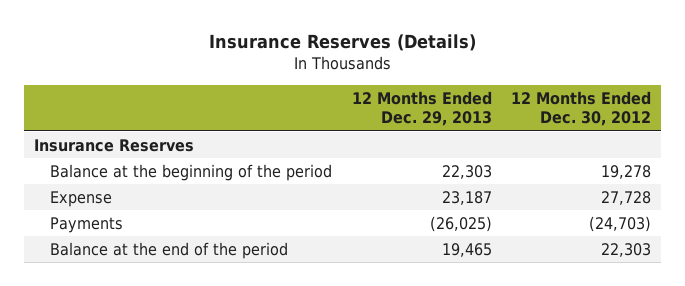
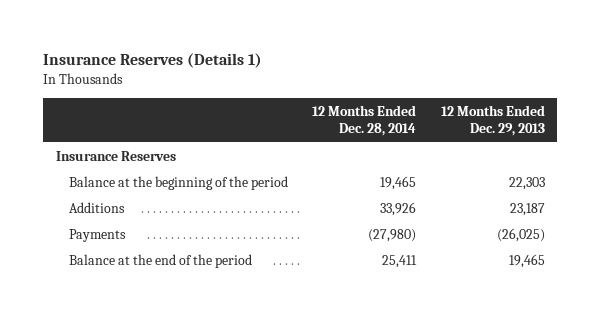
[208,34,476,52] Insurance Reserves (Details) -> [43,53,263,69] Insurance Reserves (Details 1)
[511,90,652,127] 12 Months Ended Dec. 30, 2012 -> none
none -> [312,105,417,137] 12 Months Ended Dec. 28, 2014
[49,190,112,207] Expense -> [68,202,125,214] Additions

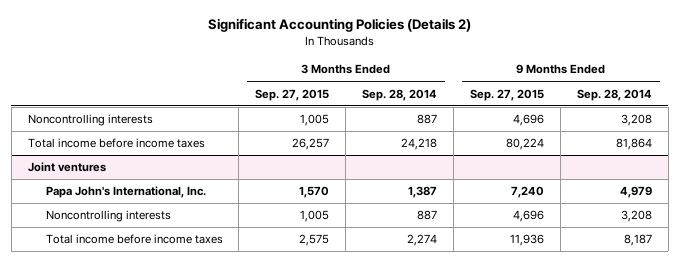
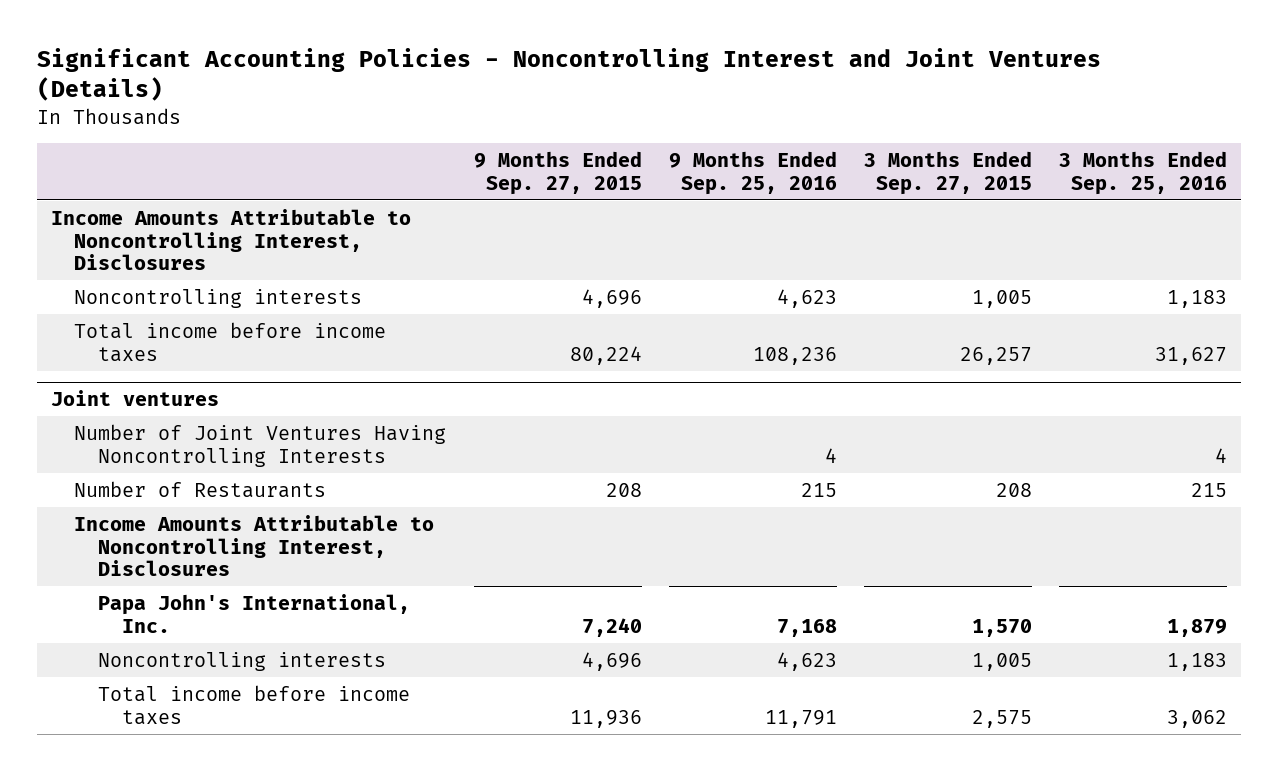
[207,18,471,33] Significant Accounting Policies (Details 2) -> [37,48,1102,102] Significant Accounting Policies - Noncontrolling Interest and Joint Ventures (Details)
[362,88,438,101] Sep. 28, 2014 -> none
[576,88,652,101] Sep. 28, 2014 -> none
none -> [668,151,837,195] 9 Months Ended Sep. 25, 2016
none -> [1059,151,1228,195] 3 Months Ended Sep. 25, 2016
none -> [50,208,411,271] Income Amounts Attributable to Noncontrolling Interest, Disclosures
none -> [74,423,447,467] Number of Joint Ventures Having Noncontrolling Interests
none -> [74,480,327,498] Number of Restaurants
none -> [74,514,435,577] Income Amounts Attributable to Noncontrolling Interest, Disclosures

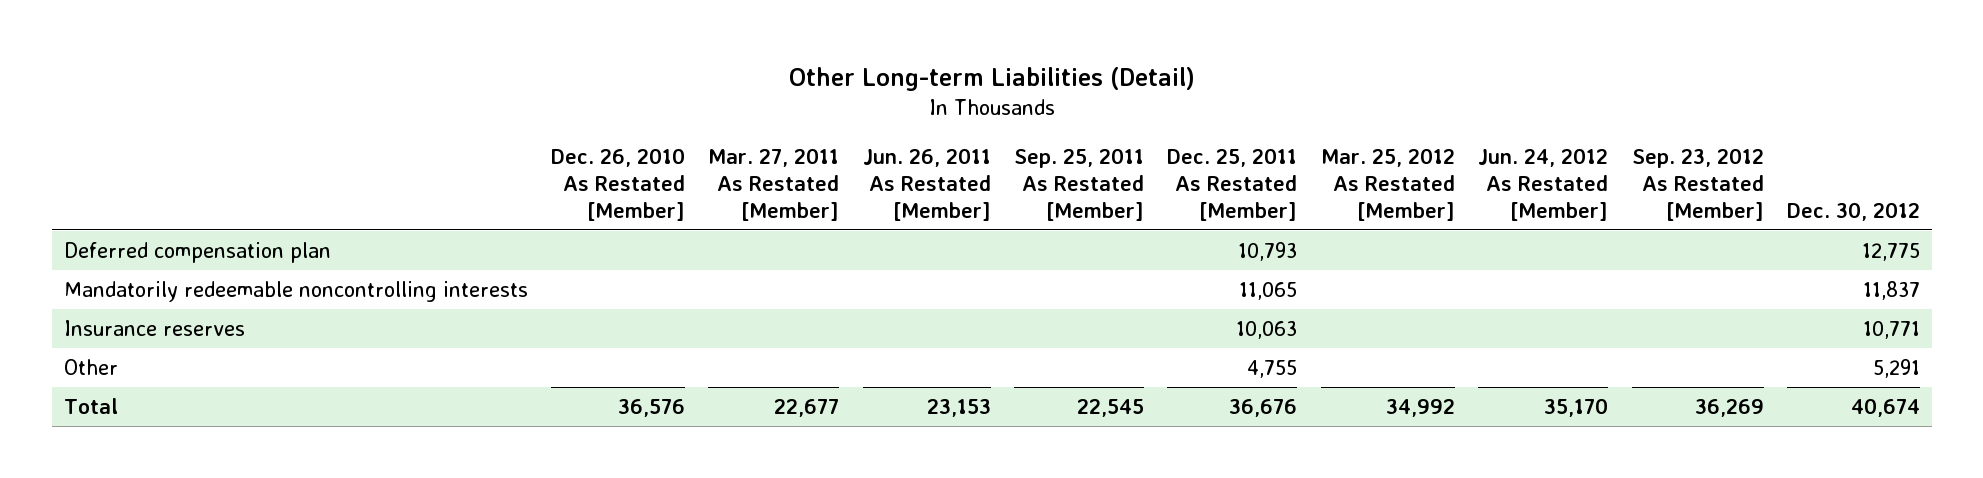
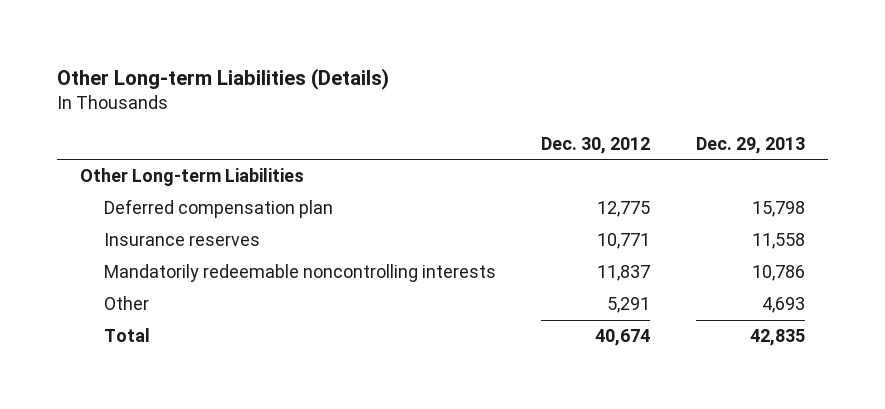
[788,66,1195,91] Other Long-term Liabilities (Detail) -> [57,68,390,91] Other Long-term Liabilities (Details)
[550,147,685,221] Dec. 26, 2010 As Restated [Member] -> none
[708,147,840,221] Mar. 27, 2011 As Restated [Member] -> none
[862,147,991,221] Jun. 26, 2011 As Restated [Member] -> none
[1014,147,1145,221] Sep. 25, 2011 As Restated [Member] -> none
[1167,147,1298,221] Dec. 25, 2011 As Restated [Member] -> none
[1320,147,1455,221] Mar. 25, 2012 As Restated [Member] -> none
[1478,147,1609,221] Jun. 24, 2012 As Restated [Member] -> none
[1631,147,1764,221] Sep. 23, 2012 As Restated [Member] -> none
none -> [695,136,805,154] Dec. 29, 2013
none -> [80,168,305,187] Other Long-term Liabilities
[63,280,528,302] Mandatorily redeemable noncontrolling interests -> [103,264,496,283] Mandatorily redeemable noncontrolling interests

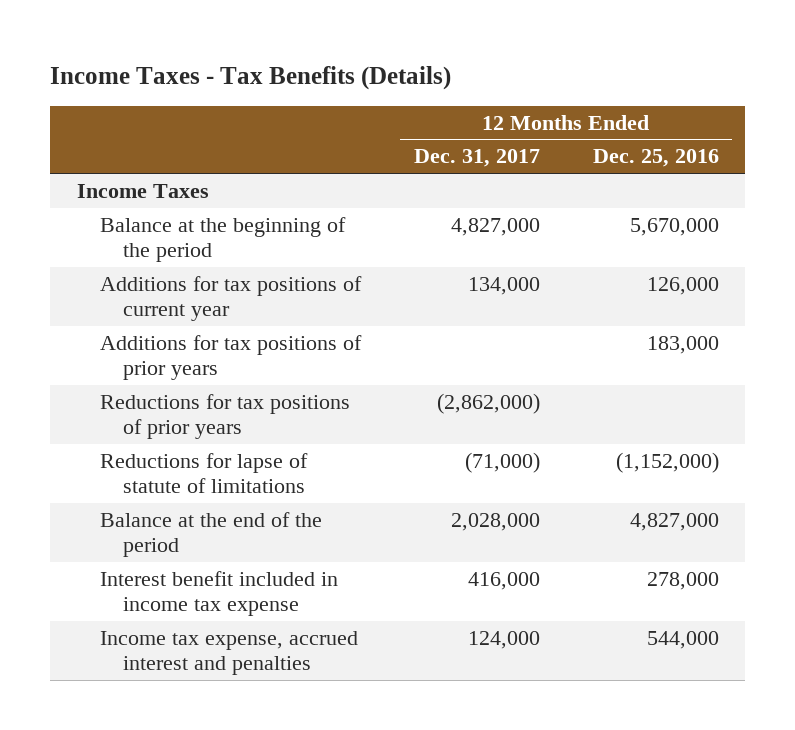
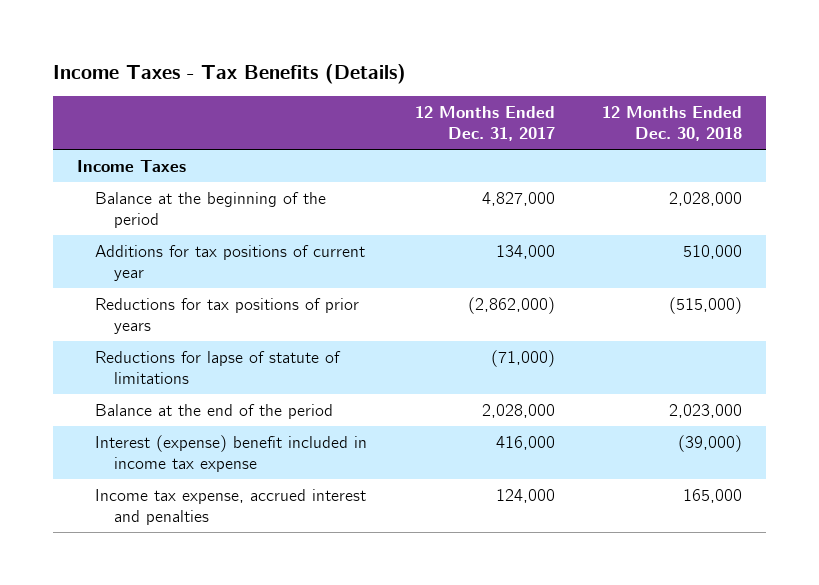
[592,149,719,168] Dec. 25, 2016 -> none
none -> [602,106,743,142] 12 Months Ended Dec. 30, 2018
[99,334,362,381] Additions for tax positions of prior years -> none
[99,570,338,617] Interest benefit included in income tax expense -> [95,435,368,472] Interest (expense) benefit included in income tax expense

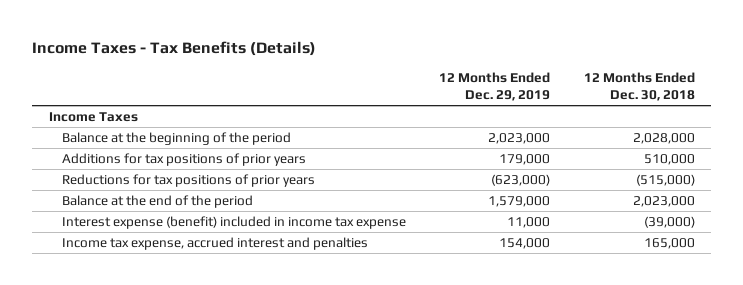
[414,106,555,142] 12 Months Ended Dec. 31, 2017 -> none
none -> [439,72,551,102] 12 Months Ended Dec. 29, 2019
[95,245,366,281] Additions for tax positions of current year -> [62,153,307,167] Additions for tax positions of prior years
[95,351,342,384] Reductions for lapse of statute of limitations -> none
[95,435,368,472] Interest (expense) benefit included in income tax expense -> [62,216,407,230] Interest expense (benefit) included in income tax expense

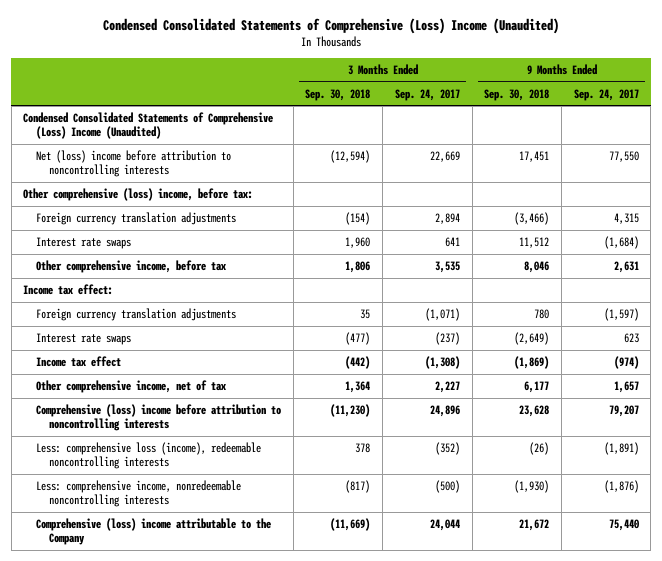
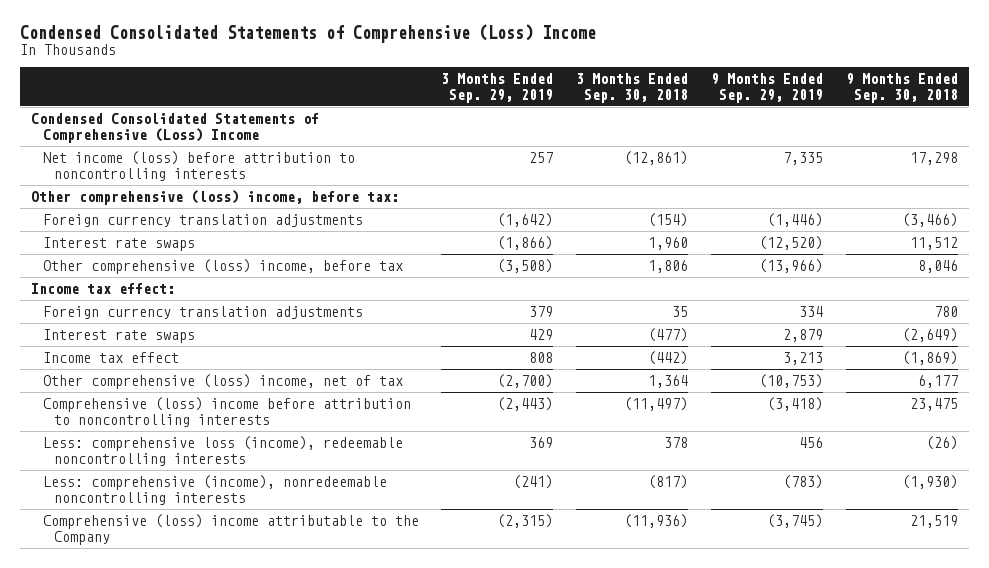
[102,17,559,34] Condensed Consolidated Statements of Comprehensive (Loss) Income (Unaudited) -> [20,23,597,43] Condensed Consolidated Statements of Comprehensive (Loss) Income
[394,88,460,101] Sep. 24, 2017 -> none
[573,88,639,101] Sep. 24, 2017 -> none
none -> [441,73,554,103] 3 Months Ended Sep. 29, 2019
none -> [710,73,823,103] 9 Months Ended Sep. 29, 2019
[23,112,274,140] Condensed Consolidated Statements of Comprehensive (Loss) Income (Unaudited) -> [31,113,320,143] Condensed Consolidated Statements of Comprehensive (Loss) Income
[36,150,232,178] Net (loss) income before attribution to noncontrolling interests -> [42,151,355,181] Net income (loss) before attribution to noncontrolling interests
[330,150,371,164] (12,594) -> [624,151,689,166] (12,861)
[519,151,550,163] 17,451 -> [909,152,958,166] 17,298
[36,260,227,274] Other comprehensive income, before tax -> [42,259,403,275] Other comprehensive (loss) income, before tax
[36,380,227,394] Other comprehensive income, net of tax -> [42,374,403,390] Other comprehensive (loss) income, net of tax
[330,404,371,418] (11,230) -> [624,397,689,412] (11,497)
[519,405,550,418] 23,628 -> [909,398,958,412] 23,475
[36,480,242,508] Less: comprehensive income, nonredeemable noncontrolling interests -> [42,475,387,505] Less: comprehensive (income), nonredeemable noncontrolling interests
[330,518,371,532] (11,669) -> [624,514,689,529] (11,936)
[519,519,550,532] 21,672 -> [909,515,958,529] 21,519

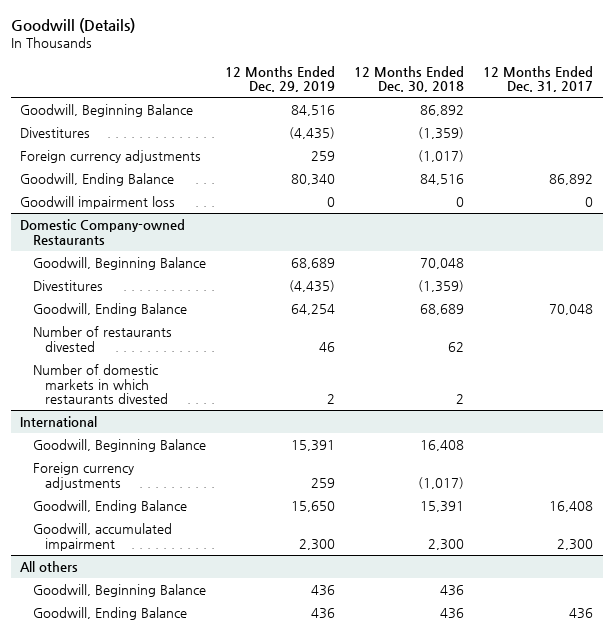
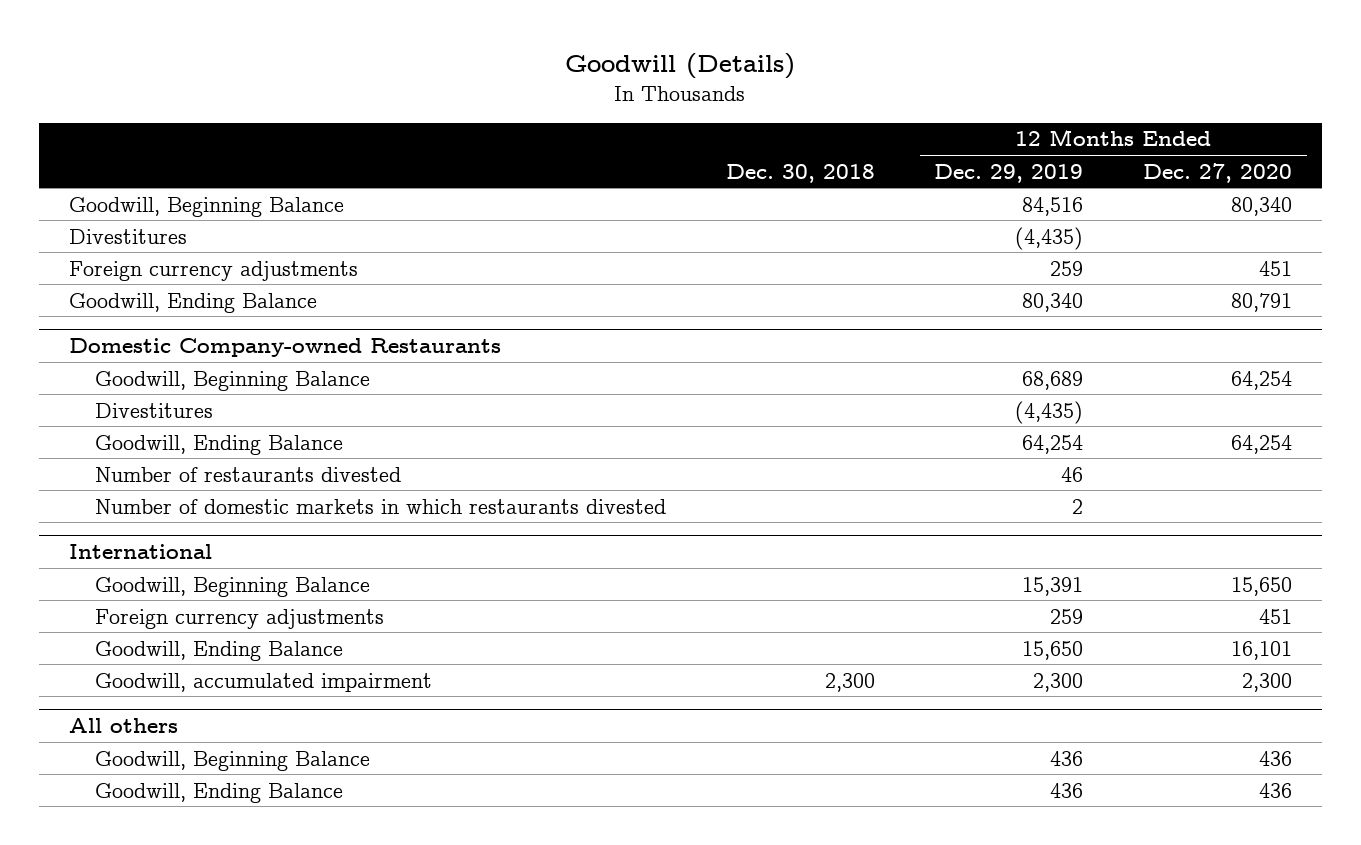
[354,65,465,93] 12 Months Ended Dec. 30, 2018 -> none
[483,65,594,93] 12 Months Ended Dec. 31, 2017 -> none
none -> [725,163,875,183] Dec. 30, 2018
none -> [1143,162,1293,183] Dec. 27, 2020
[20,195,176,209] Goodwill impairment loss -> none

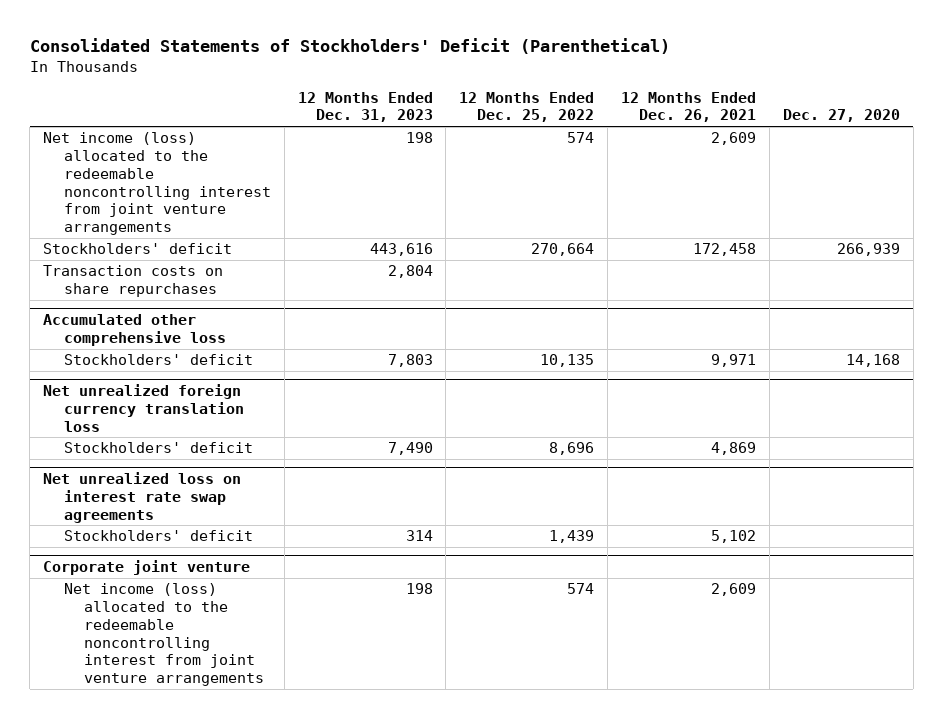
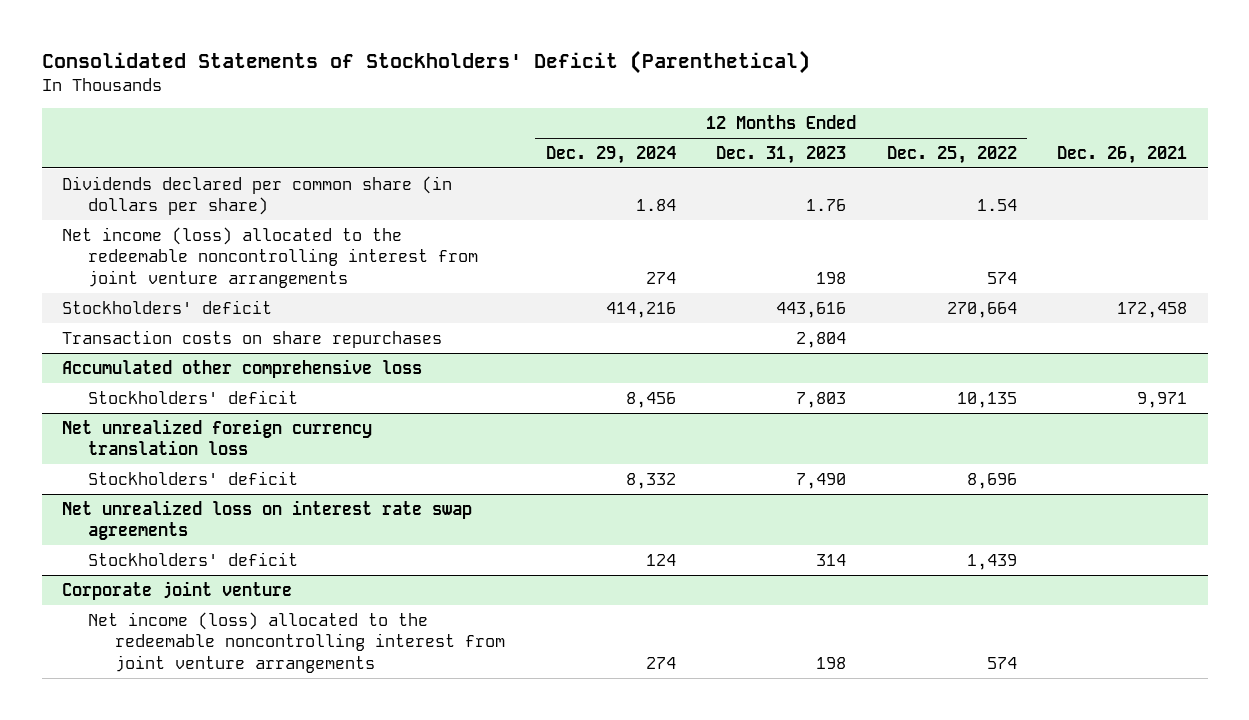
[621,91,757,123] 12 Months Ended Dec. 26, 2021 -> none
[782,109,900,123] Dec. 27, 2020 -> none
none -> [545,145,676,164] Dec. 29, 2024
none -> [1057,145,1188,164] Dec. 26, 2021
none -> [62,175,453,216] Dividends declared per common share (in dollars per share)

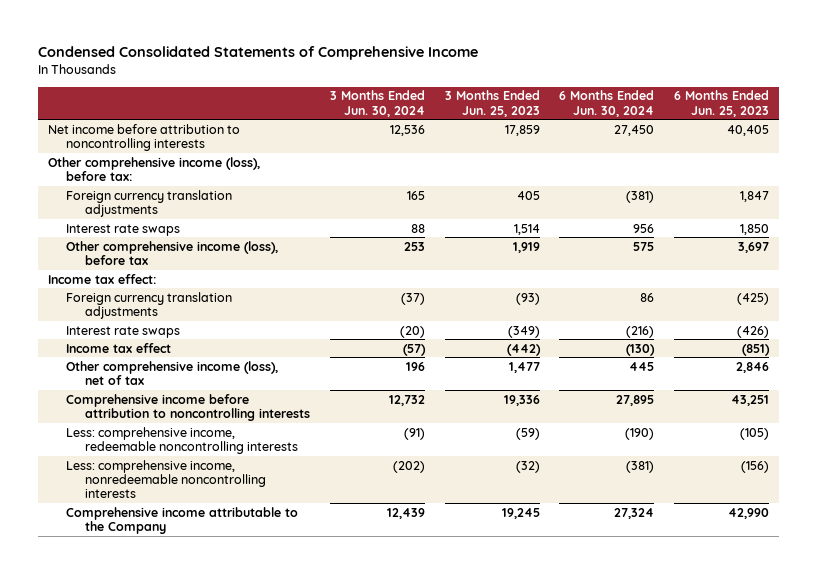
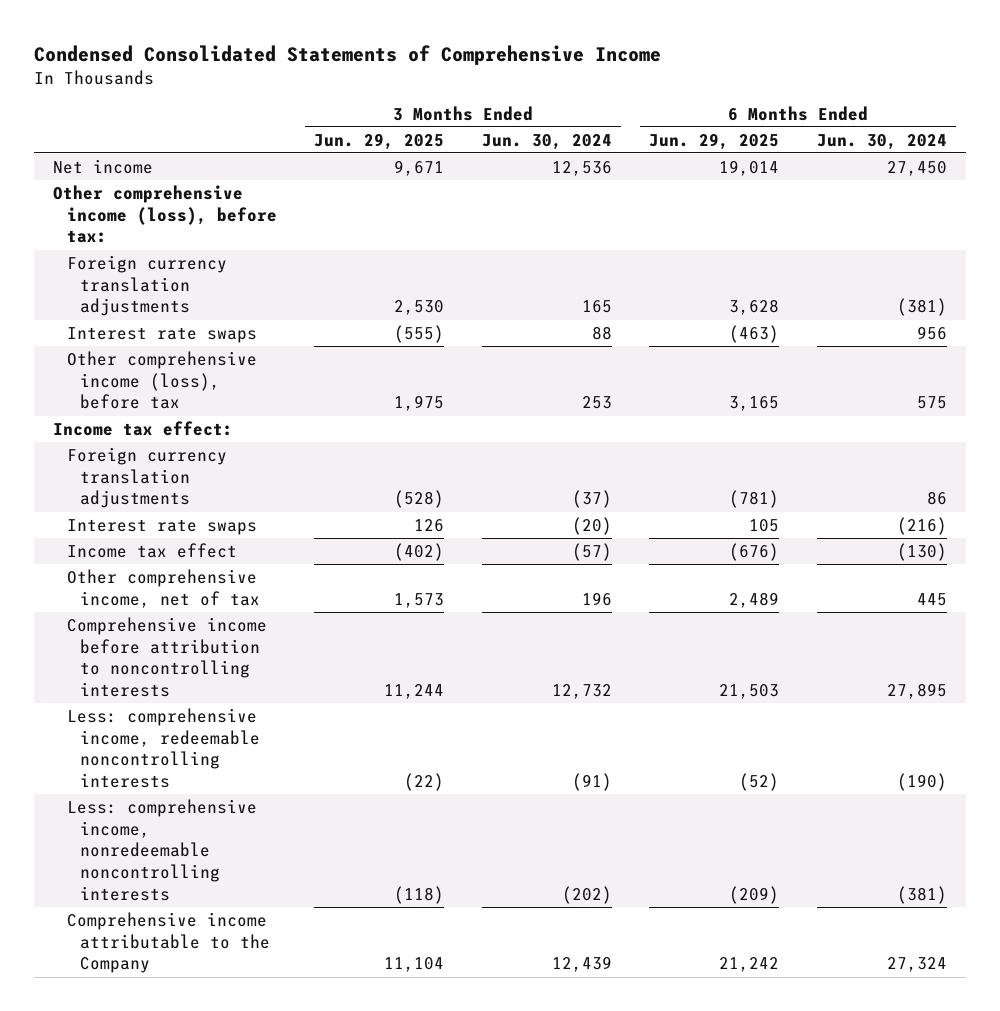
[444,90,540,117] 3 Months Ended Jun. 25, 2023 -> none
[673,90,769,117] 6 Months Ended Jun. 25, 2023 -> none
none -> [314,132,445,150] Jun. 29, 2025
none -> [649,132,780,150] Jun. 29, 2025
[47,123,240,152] Net income before attribution to noncontrolling interests -> [53,158,154,174] Net income
[66,360,279,386] Other comprehensive income (loss), net of tax -> [66,568,261,608] Other comprehensive income, net of tax

